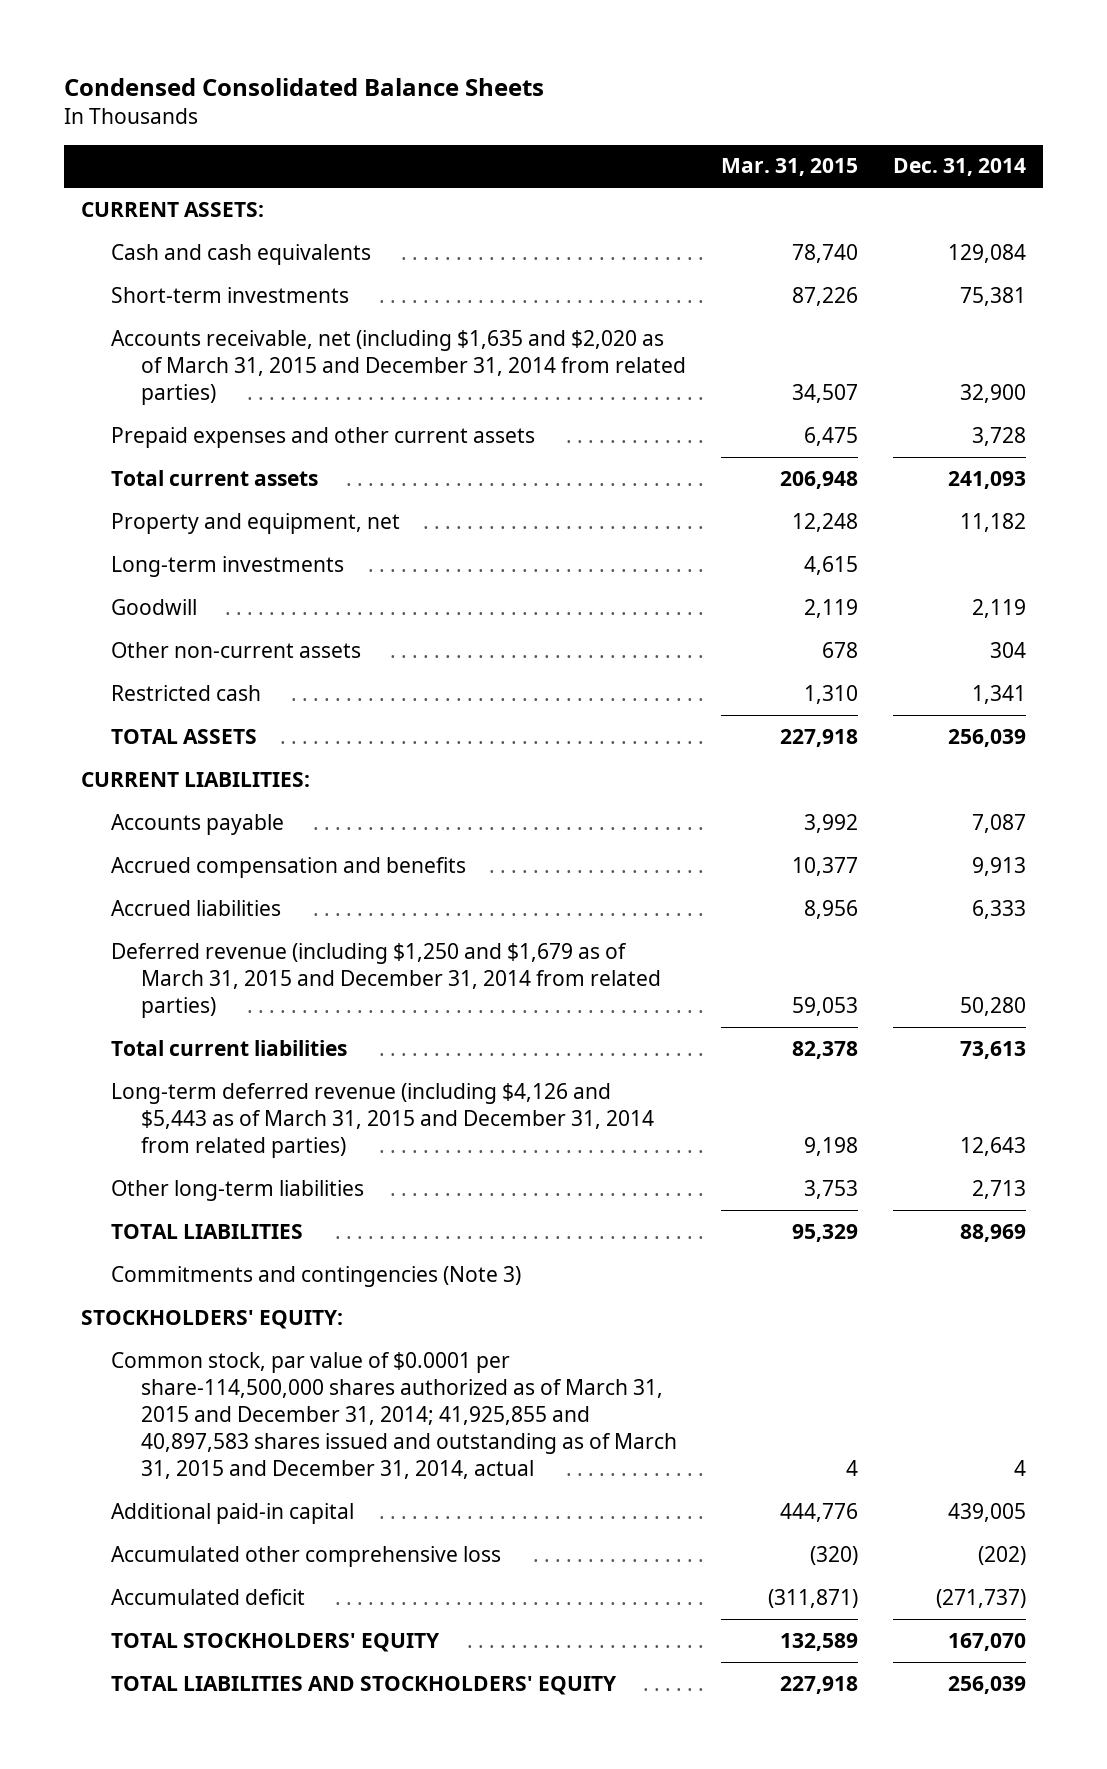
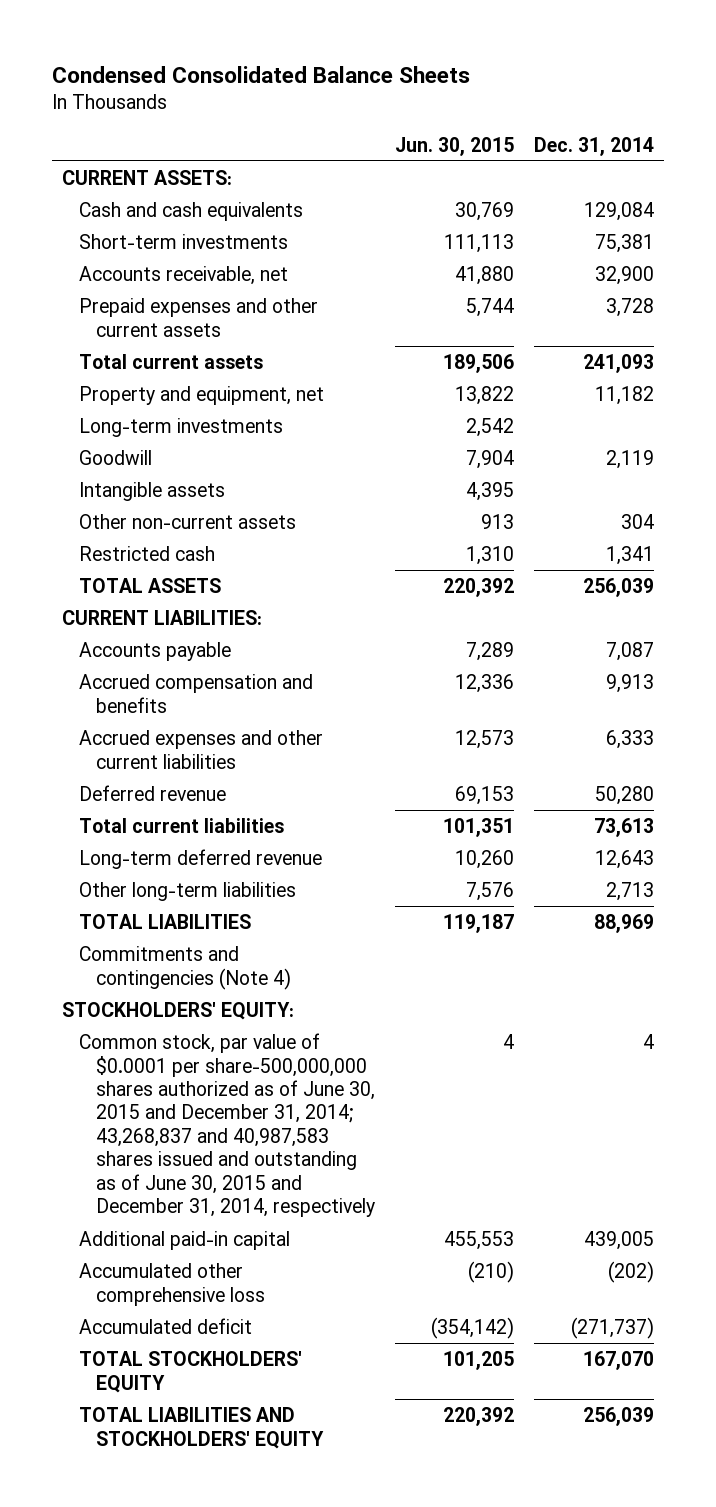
[721,158,859,177] Mar. 31, 2015 -> none
none -> [394,136,514,156] Jun. 30, 2015
[111,329,687,405] Accounts receivable, net (including $1,635 and $2,020 as of March 31, 2015 and December 31, 2014 from related parties) -> [79,266,289,286] Accounts receivable, net
none -> [79,482,226,502] Intangible assets
[111,899,282,916] Accrued liabilities -> [79,730,324,769] Accrued expenses and other current liabilities
[111,942,662,1018] Deferred revenue (including $1,250 and $1,679 as of March 31, 2015 and December 31, 2014 from related parties) -> [79,785,227,802] Deferred revenue
[111,1082,655,1158] Long-term deferred revenue (including $4,126 and $5,443 as of March 31, 2015 and December 31, 2014 from related parties) -> [79,849,323,870] Long-term deferred revenue
[111,1265,522,1287] Commitments and contingencies (Note 3) -> [79,946,292,990] Commitments and contingencies (Note 4)
[111,1351,678,1479] Common stock, par value of $0.0001 per share-114,500,000 shares authorized as of March 31, 2015 and December 31, 2014; 41,925,855 and 40,897,583 shares issued and outstanding as of March 31, 2015 and December 31, 2014, actual -> [79,1033,376,1218] Common stock, par value of $0.0001 per share-500,000,000 shares authorized as of June 30, 2015 and December 31, 2014; 43,268,837 and 40,987,583 shares issued and outstanding as of June 30, 2015 and December 31, 2014, respectively

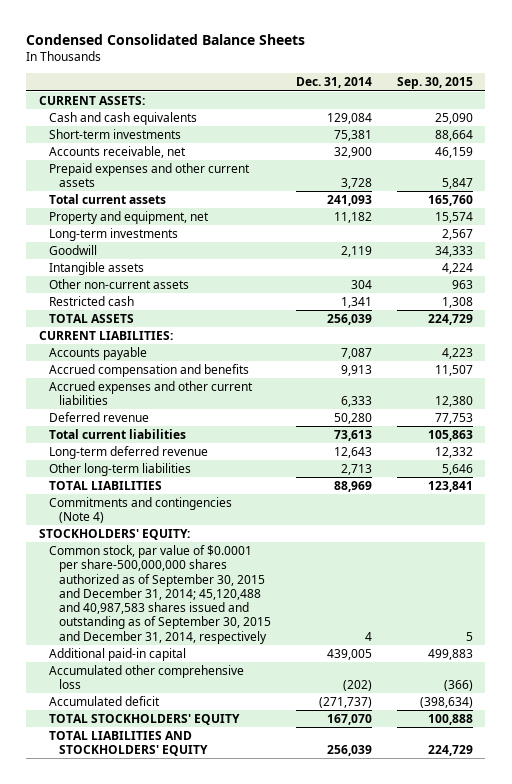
[394,136,514,156] Jun. 30, 2015 -> none
none -> [396,77,473,90] Sep. 30, 2015
[79,1033,376,1218] Common stock, par value of $0.0001 per share-500,000,000 shares authorized as of June 30, 2015 and December 31, 2014; 43,268,837 and 40,987,583 shares issued and outstanding as of June 30, 2015 and December 31, 2014, respectively -> [49,544,272,644] Common stock, par value of $0.0001 per share-500,000,000 shares authorized as of September 30, 2015 and December 31, 2014; 45,120,488 and 40,987,583 shares issued and outstanding as of September 30, 2015 and December 31, 2014, respectively

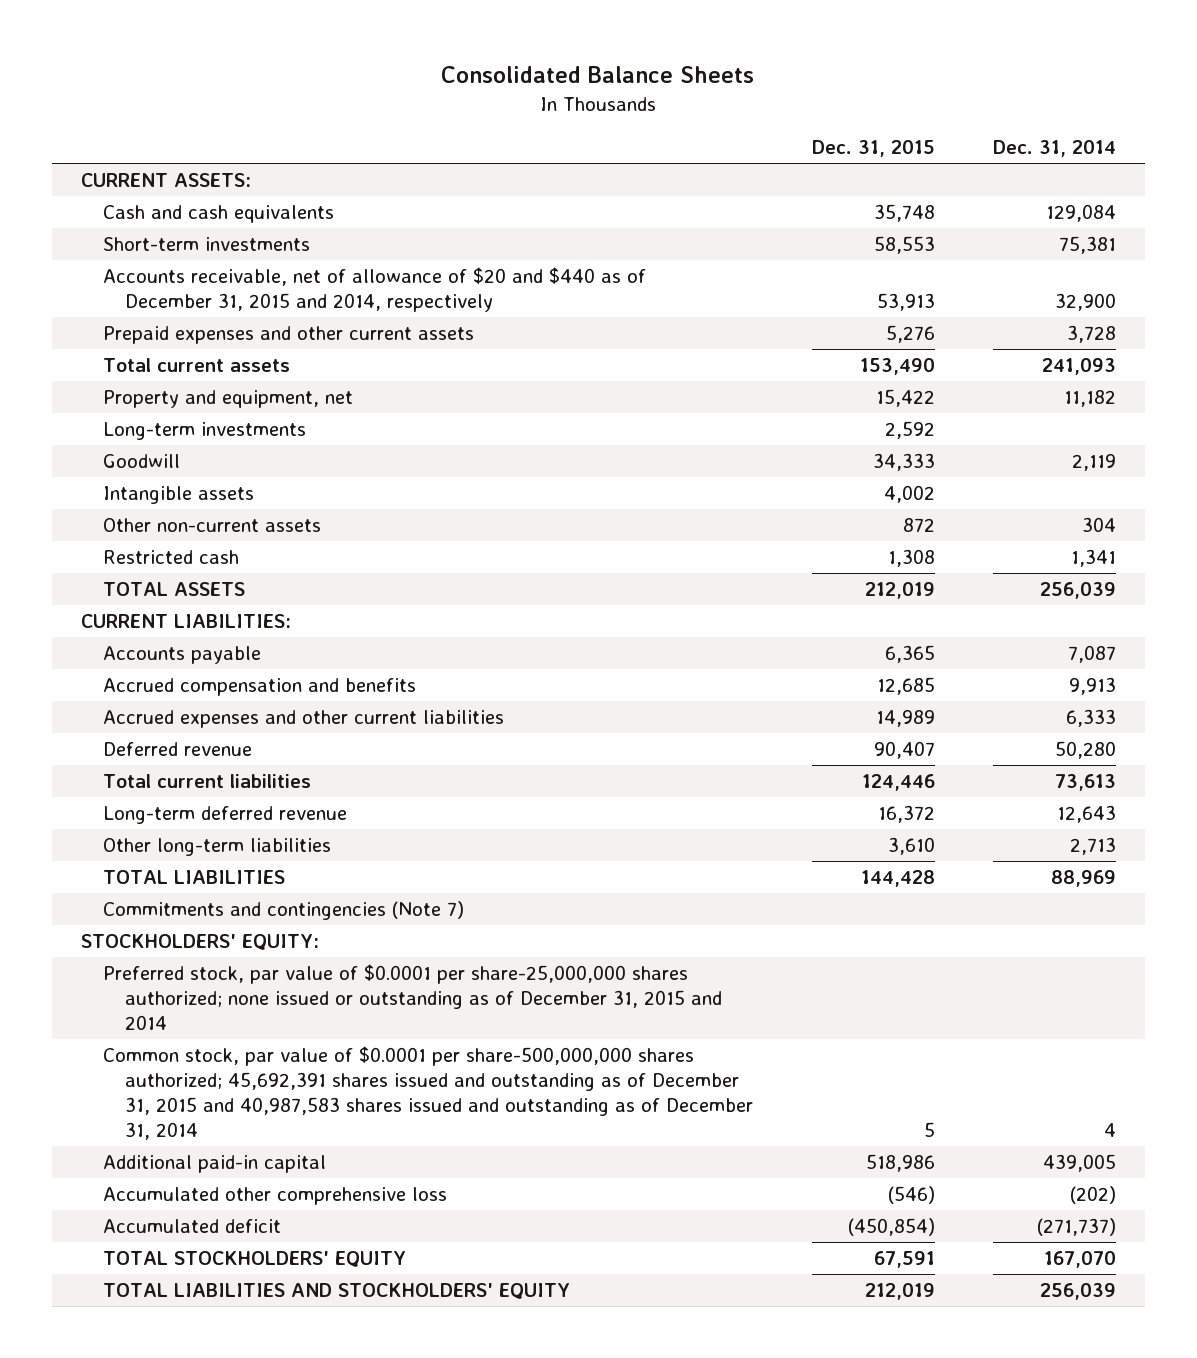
[26,33,306,45] Condensed Consolidated Balance Sheets -> [441,66,755,84] Consolidated Balance Sheets
[396,77,473,90] Sep. 30, 2015 -> none
none -> [811,140,935,158] Dec. 31, 2015
[49,145,187,158] Accounts receivable, net -> [103,266,647,312] Accounts receivable, net of allowance of $20 and $440 as of December 31, 2015 and 2014, respectively
[49,496,233,524] Commitments and contingencies (Note 4) -> [103,900,465,920] Commitments and contingencies (Note 7)
none -> [103,963,723,1031] Preferred stock, par value of $0.0001 per share-25,000,000 shares authorized; none issued or outstanding as of December 31, 2015 and 2014
[49,544,272,644] Common stock, par value of $0.0001 per share-500,000,000 shares authorized as of September 30, 2015 and December 31, 2014; 45,120,488 and 40,987,583 shares issued and outstanding as of September 30, 2015 and December 31, 2014, respectively -> [103,1045,754,1141] Common stock, par value of $0.0001 per share-500,000,000 shares authorized; 45,692,391 shares issued and outstanding as of December 31, 2015 and 40,987,583 shares issued and outstanding as of December 31, 2014

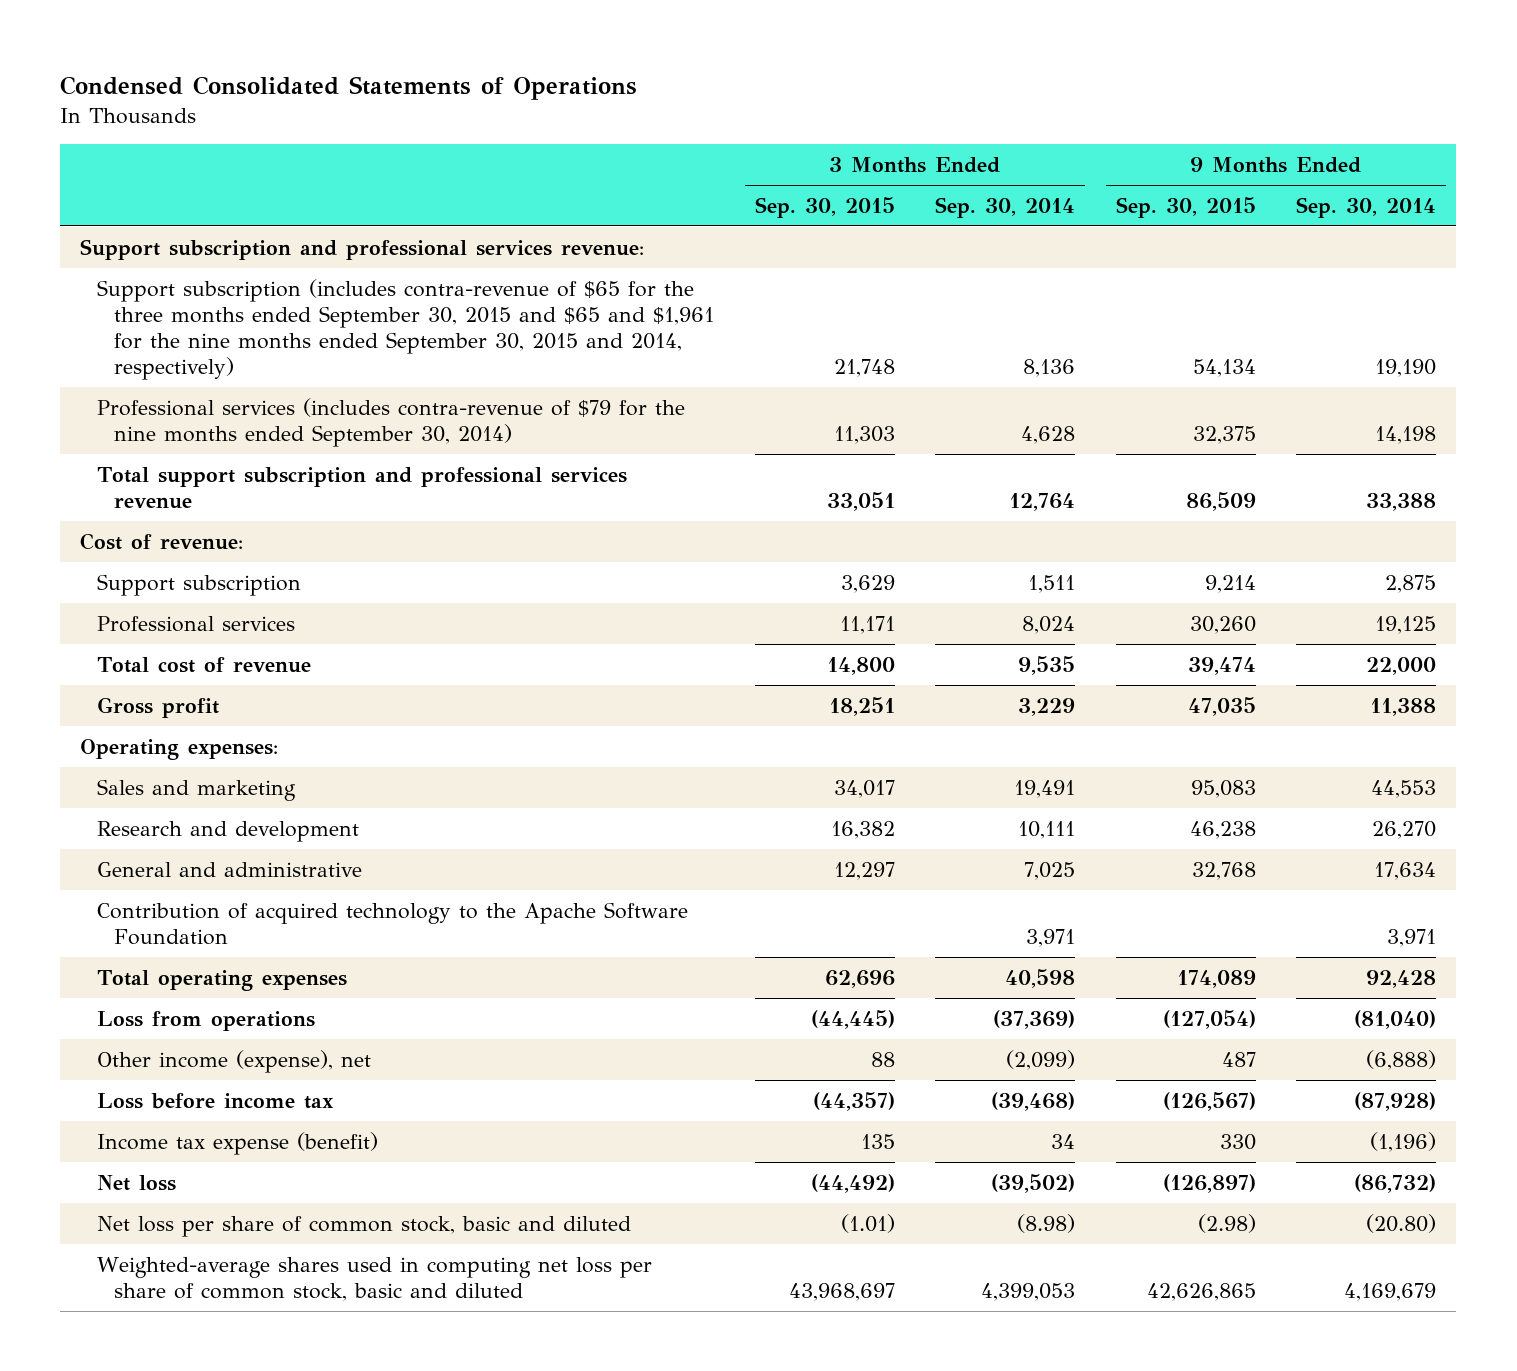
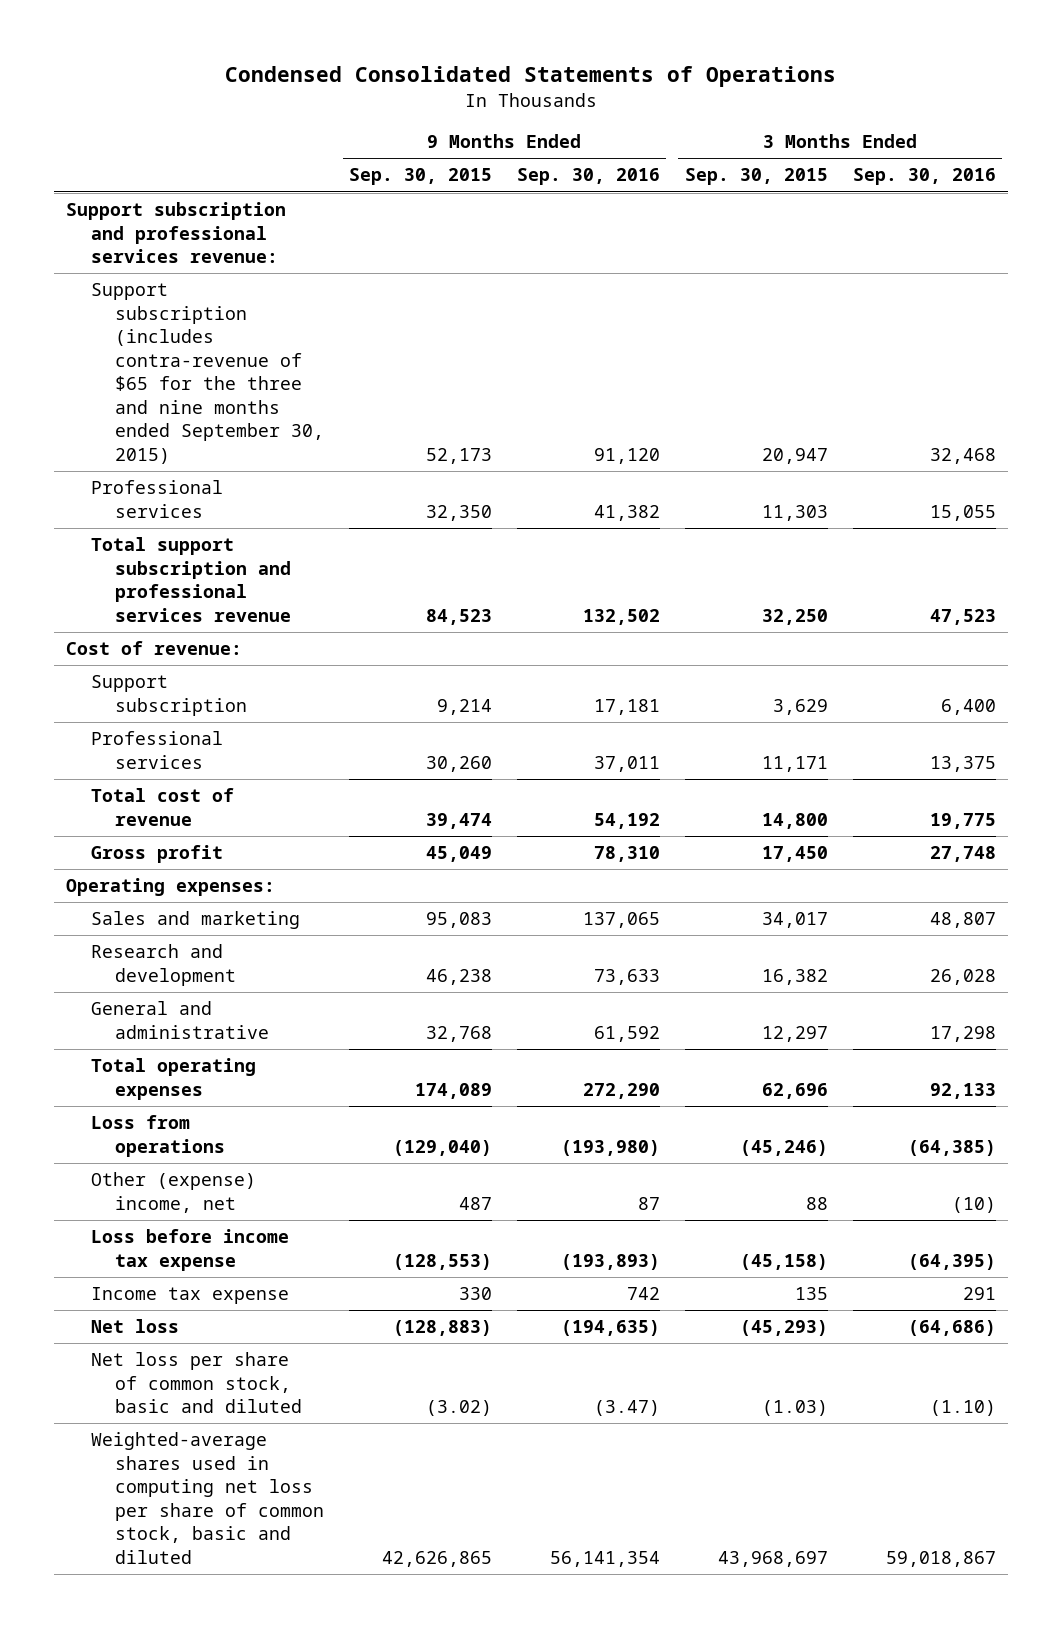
[935,196,1076,218] Sep. 30, 2014 -> none
[1296,196,1437,218] Sep. 30, 2014 -> none
none -> [516,168,660,186] Sep. 30, 2016
none -> [852,168,996,186] Sep. 30, 2016
[97,397,686,448] Professional services (includes contra-revenue of $79 for the nine months ended September 30, 2014) -> none
[97,278,715,381] Support subscription (includes contra-revenue of $65 for the three months ended September 30, 2015 and $65 and $1,961 for the nine months ended September 30, 2015 and 2014, respectively) -> [90,283,324,464] Support subscription (includes contra-revenue of $65 for the three and nine months ended September 30, 2015)
[833,359,895,378] 21,748 -> [761,447,828,464] 20,947
[1192,359,1256,378] 54,134 -> [425,447,492,464] 52,173
none -> [90,480,223,518] Professional services
[826,492,895,512] 33,051 -> [761,608,828,625] 32,250
[1185,492,1256,512] 86,509 -> [425,608,492,625] 84,523
[828,696,895,716] 18,251 -> [761,846,828,863] 17,450
[1187,696,1256,716] 47,035 -> [425,846,492,863] 45,049
[97,901,689,946] Contribution of acquired technology to the Apache Software Foundation -> none
[810,1009,895,1029] (44,445) -> [739,1139,828,1156] (45,246)
[1162,1009,1256,1029] (127,054) -> [392,1139,492,1156] (129,040)
[97,1049,372,1073] Other income (expense), net -> [90,1172,256,1213] Other (expense) income, net
[97,1092,335,1109] Loss before income tax -> [90,1229,289,1271] Loss before income tax expense
[812,1091,895,1111] (44,357) -> [739,1253,828,1270] (45,158)
[1162,1091,1256,1111] (126,567) -> [392,1253,492,1270] (128,553)
[97,1131,379,1155] Income tax expense (benefit) -> [90,1287,289,1305] Income tax expense
[810,1173,895,1193] (44,492) -> [739,1320,828,1337] (45,293)
[1162,1173,1256,1193] (126,897) -> [392,1320,492,1337] (128,883)
[840,1213,895,1233] (1.01) -> [761,1400,828,1417] (1.03)
[1197,1213,1256,1233] (2.98) -> [425,1400,492,1417] (3.02)

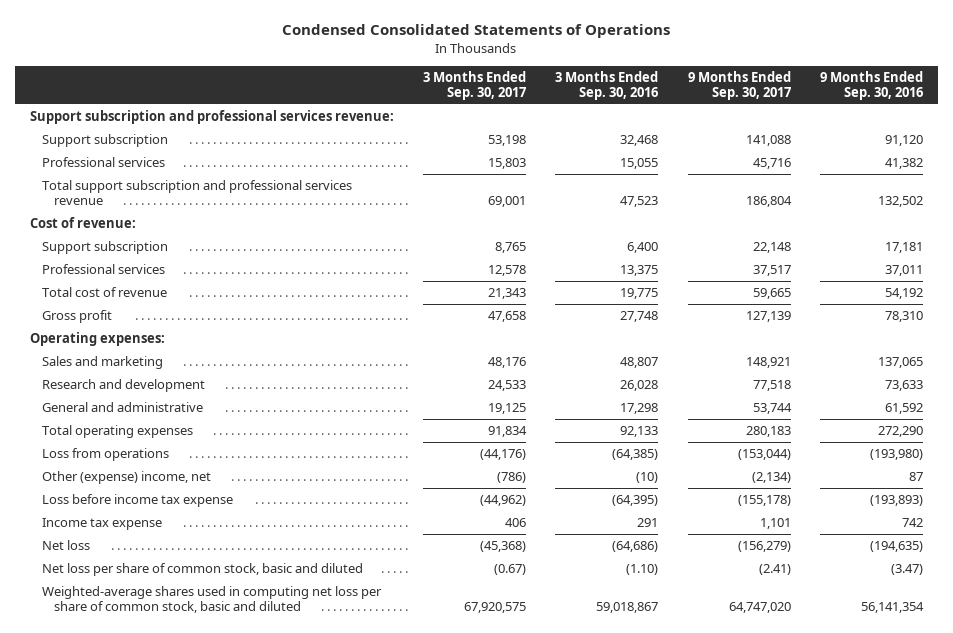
[348,168,492,186] Sep. 30, 2015 -> none
[684,168,828,186] Sep. 30, 2015 -> none
none -> [423,70,527,101] 3 Months Ended Sep. 30, 2017
none -> [687,70,791,101] 9 Months Ended Sep. 30, 2017
[90,283,324,464] Support subscription (includes contra-revenue of $65 for the three and nine months ended September 30, 2015) -> [41,133,168,147] Support subscription

